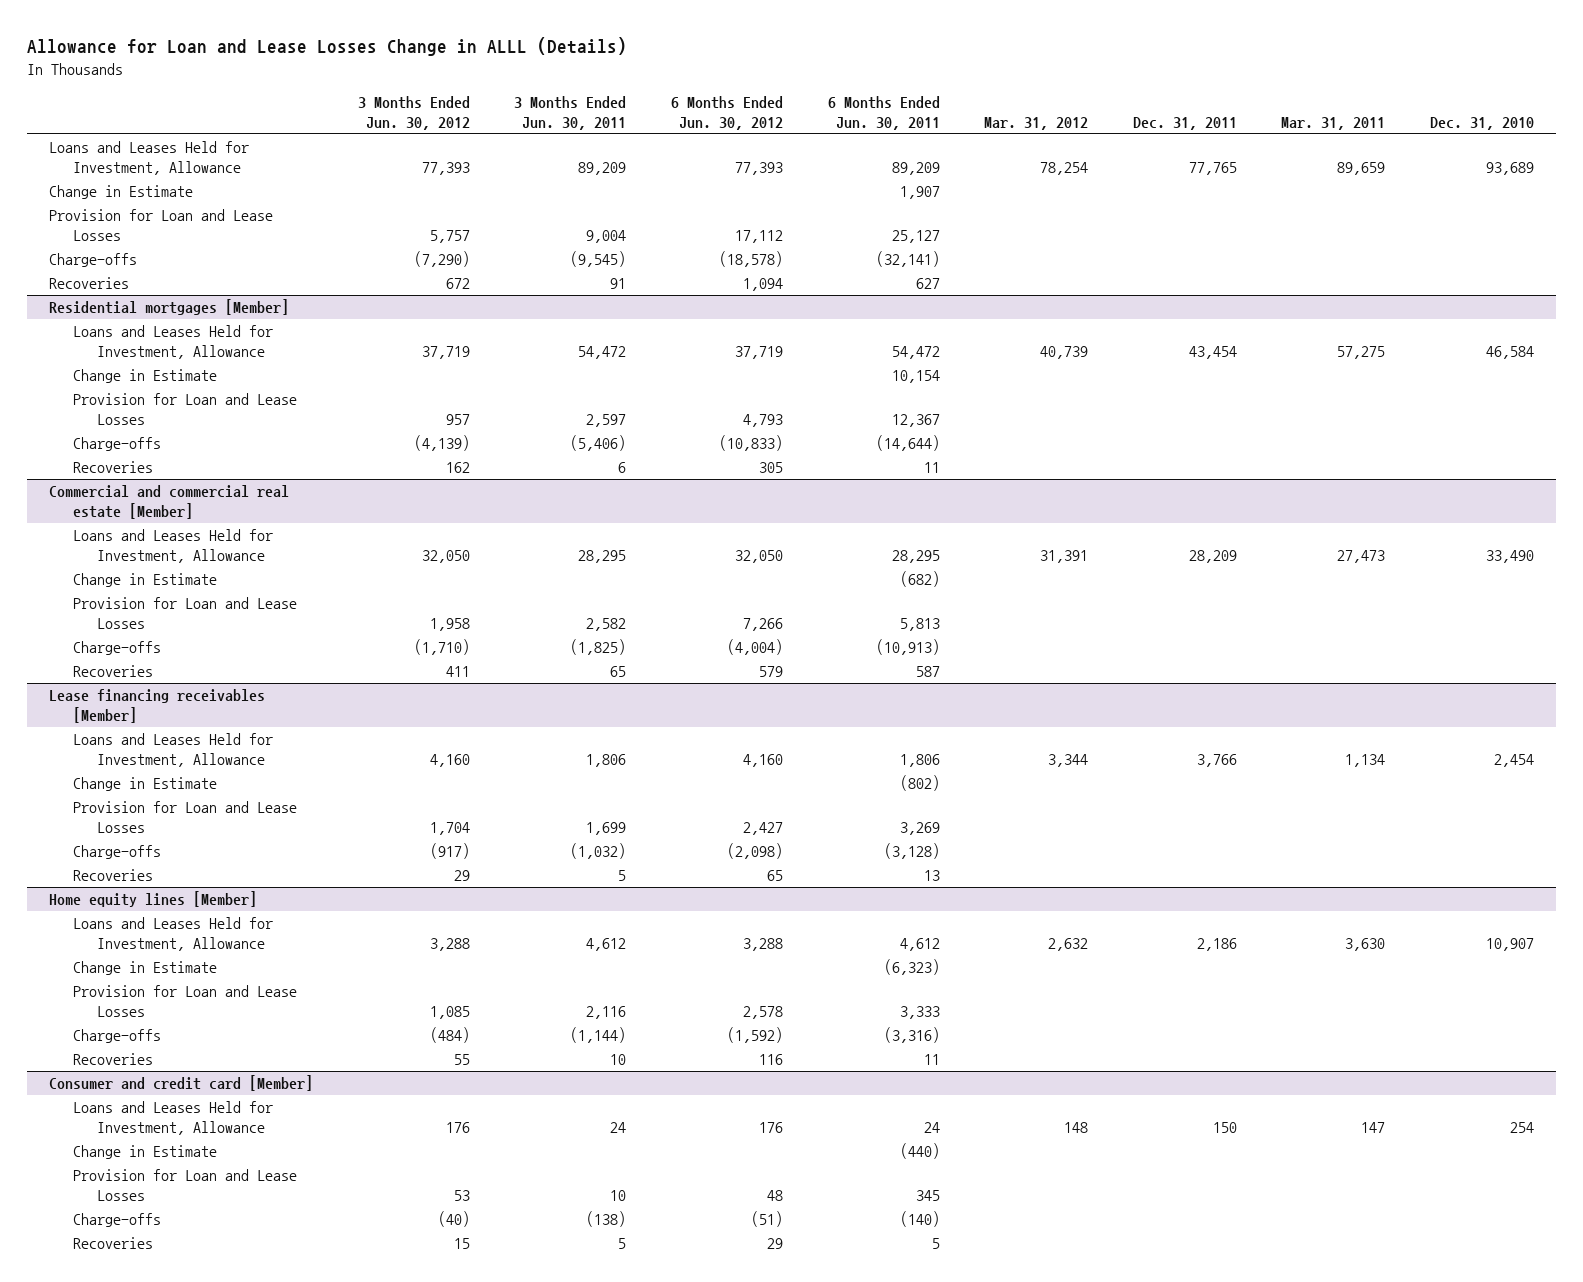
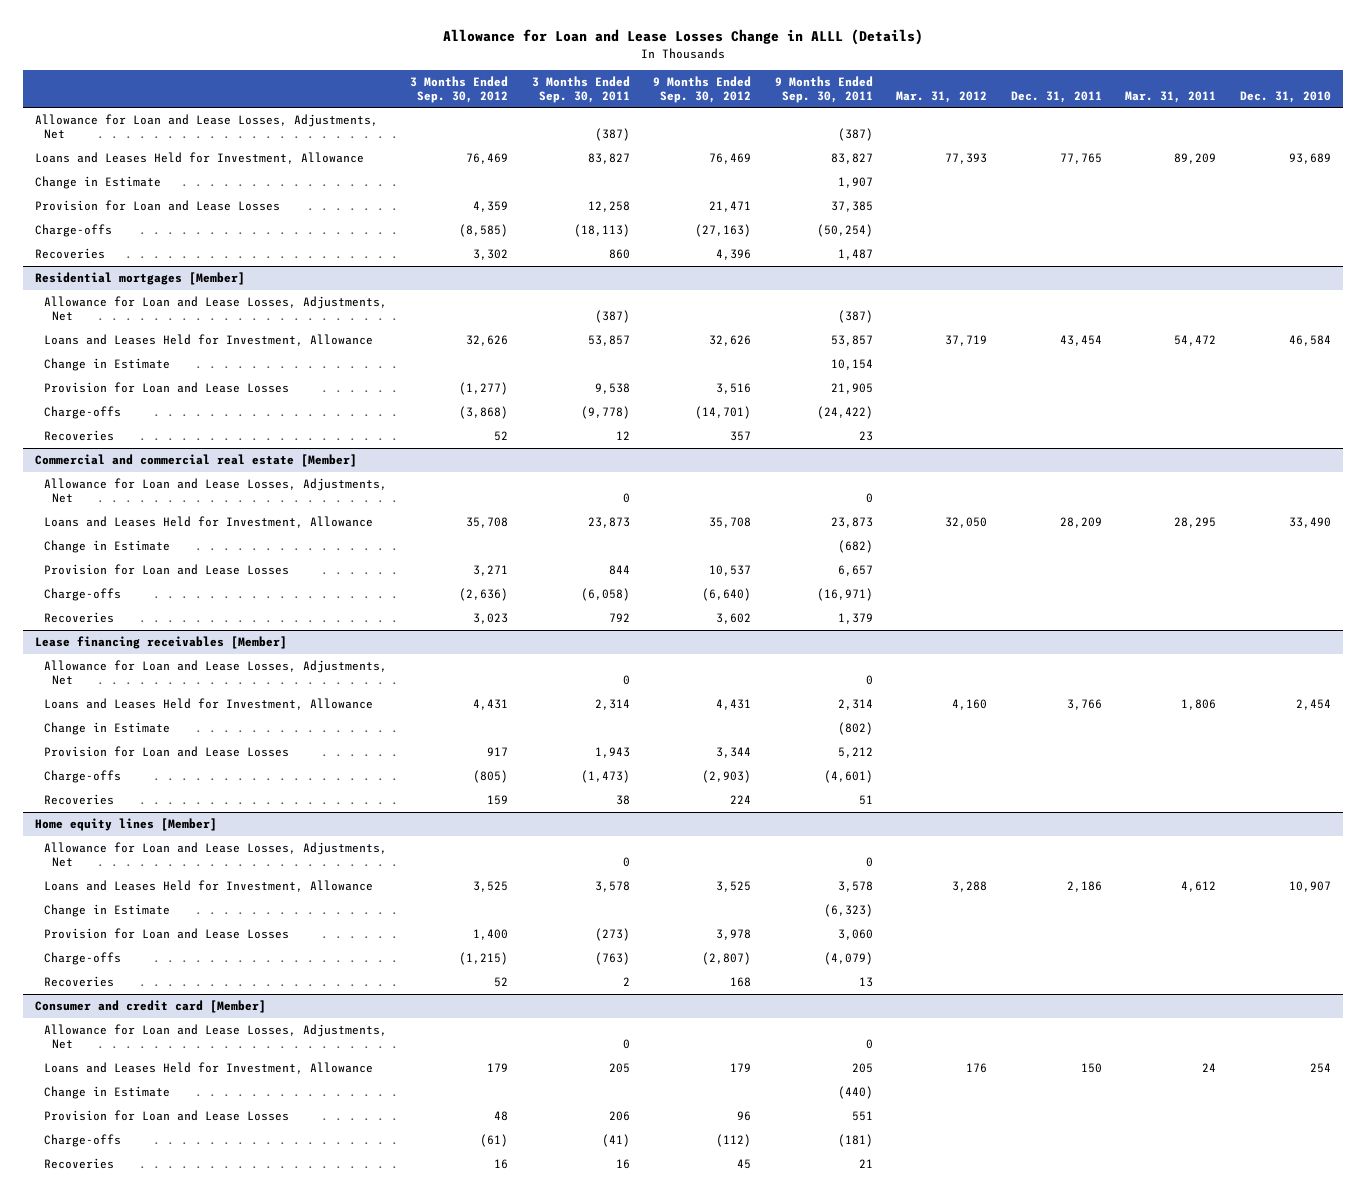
[357,96,470,131] 3 Months Ended Jun. 30, 2012 -> none
[514,96,627,131] 3 Months Ended Jun. 30, 2011 -> none
[671,96,784,131] 6 Months Ended Jun. 30, 2012 -> none
[827,96,940,131] 6 Months Ended Jun. 30, 2011 -> none
none -> [410,75,509,103] 3 Months Ended Sep. 30, 2012
none -> [531,75,630,103] 3 Months Ended Sep. 30, 2011
none -> [653,75,752,103] 9 Months Ended Sep. 30, 2012
none -> [774,75,873,103] 9 Months Ended Sep. 30, 2011
none -> [34,113,378,139] Allowance for Loan and Lease Losses, Adjustments, Net
[1040,162,1089,176] 78,254 -> [945,152,988,164] 77,393
[1337,162,1386,176] 89,659 -> [1174,152,1217,164] 89,209
none -> [43,295,387,321] Allowance for Loan and Lease Losses, Adjustments, Net
[1040,346,1089,360] 40,739 -> [945,334,988,346] 37,719
[1337,346,1386,360] 57,275 -> [1174,334,1217,346] 54,472
none -> [43,477,387,503] Allowance for Loan and Lease Losses, Adjustments, Net
[1040,550,1089,564] 31,391 -> [945,516,988,528] 32,050
[1337,550,1386,564] 27,473 -> [1174,516,1217,528] 28,295
none -> [43,659,387,685] Allowance for Loan and Lease Losses, Adjustments, Net
[1048,754,1089,768] 3,344 -> [952,698,988,710] 4,160
[1345,754,1386,768] 1,134 -> [1181,698,1217,710] 1,806
none -> [43,841,387,867] Allowance for Loan and Lease Losses, Adjustments, Net
[1048,938,1089,952] 2,632 -> [952,880,988,892] 3,288
[1345,938,1386,952] 3,630 -> [1181,880,1217,892] 4,612
none -> [43,1023,387,1049] Allowance for Loan and Lease Losses, Adjustments, Net
[1064,1122,1089,1134] 148 -> [966,1062,988,1073] 176
[1361,1122,1386,1134] 147 -> [1202,1062,1217,1072] 24

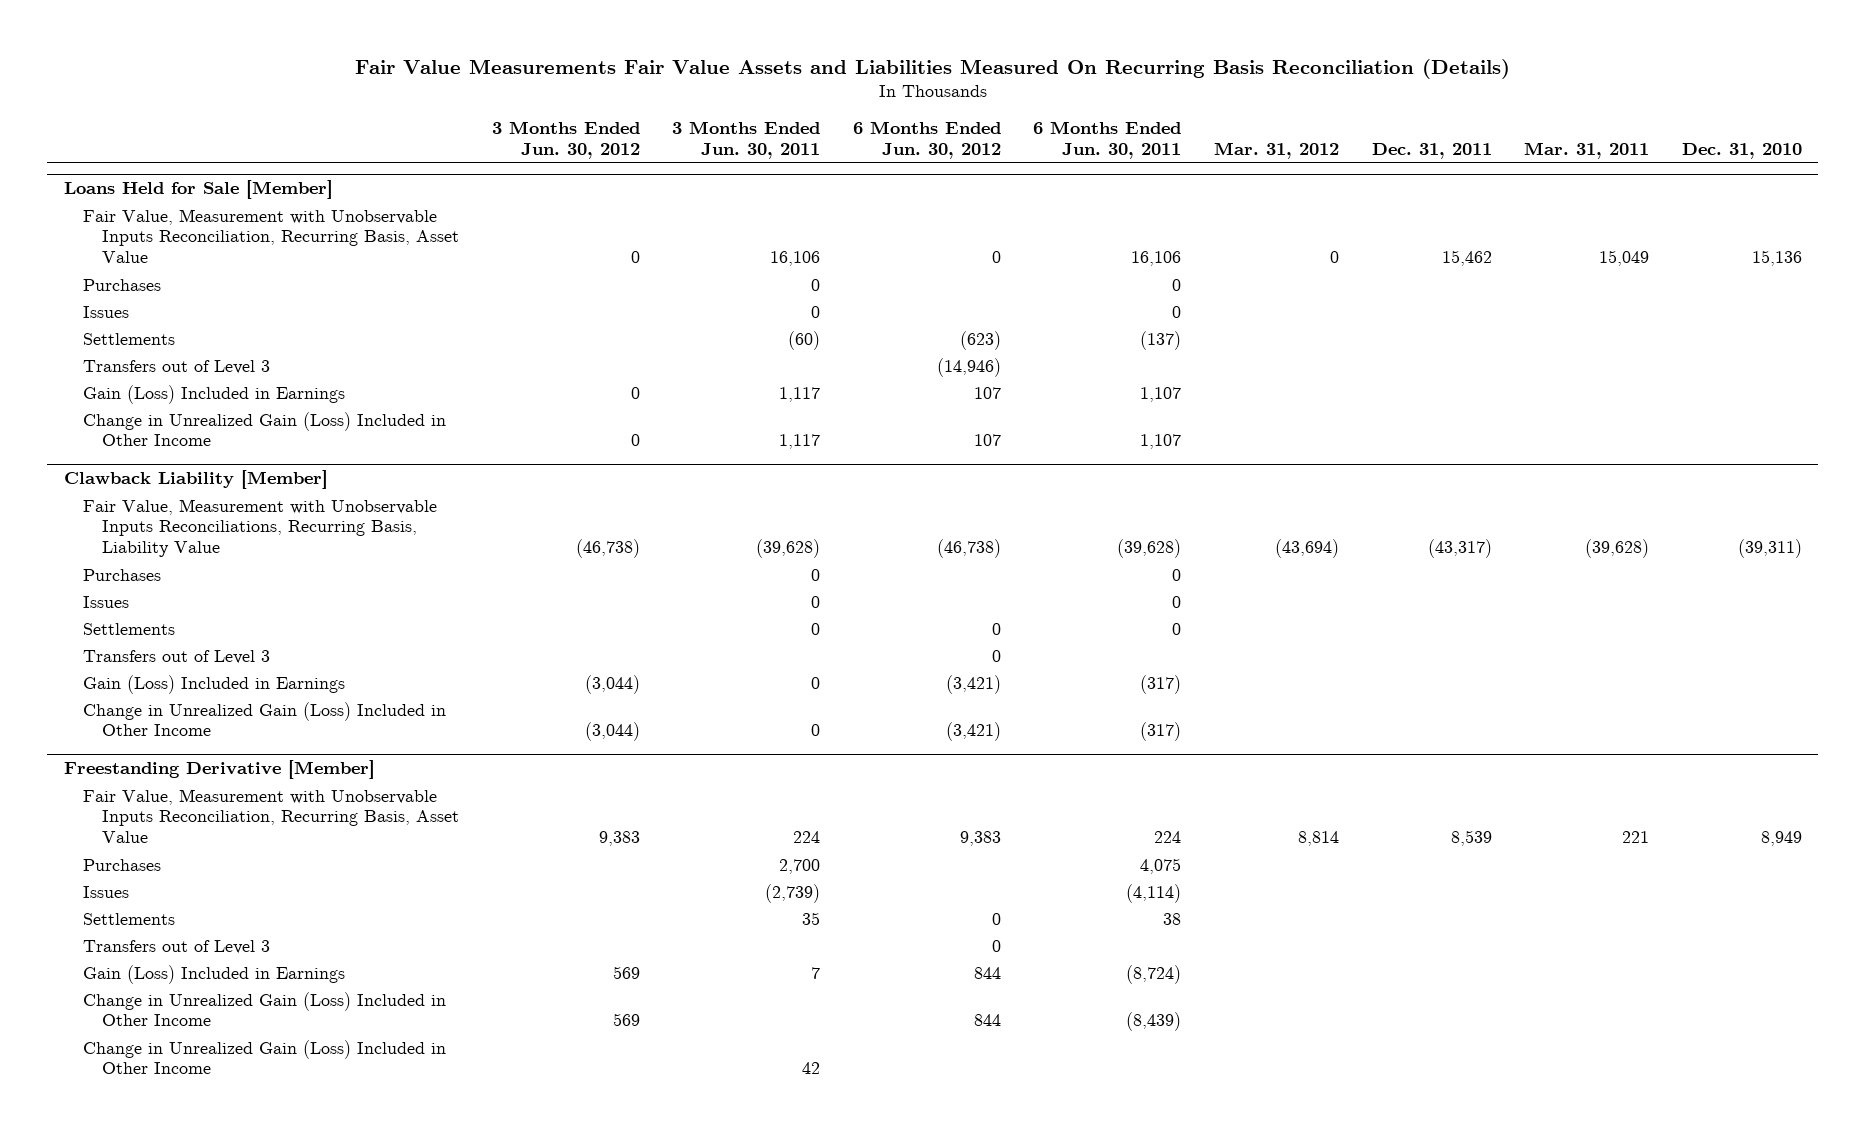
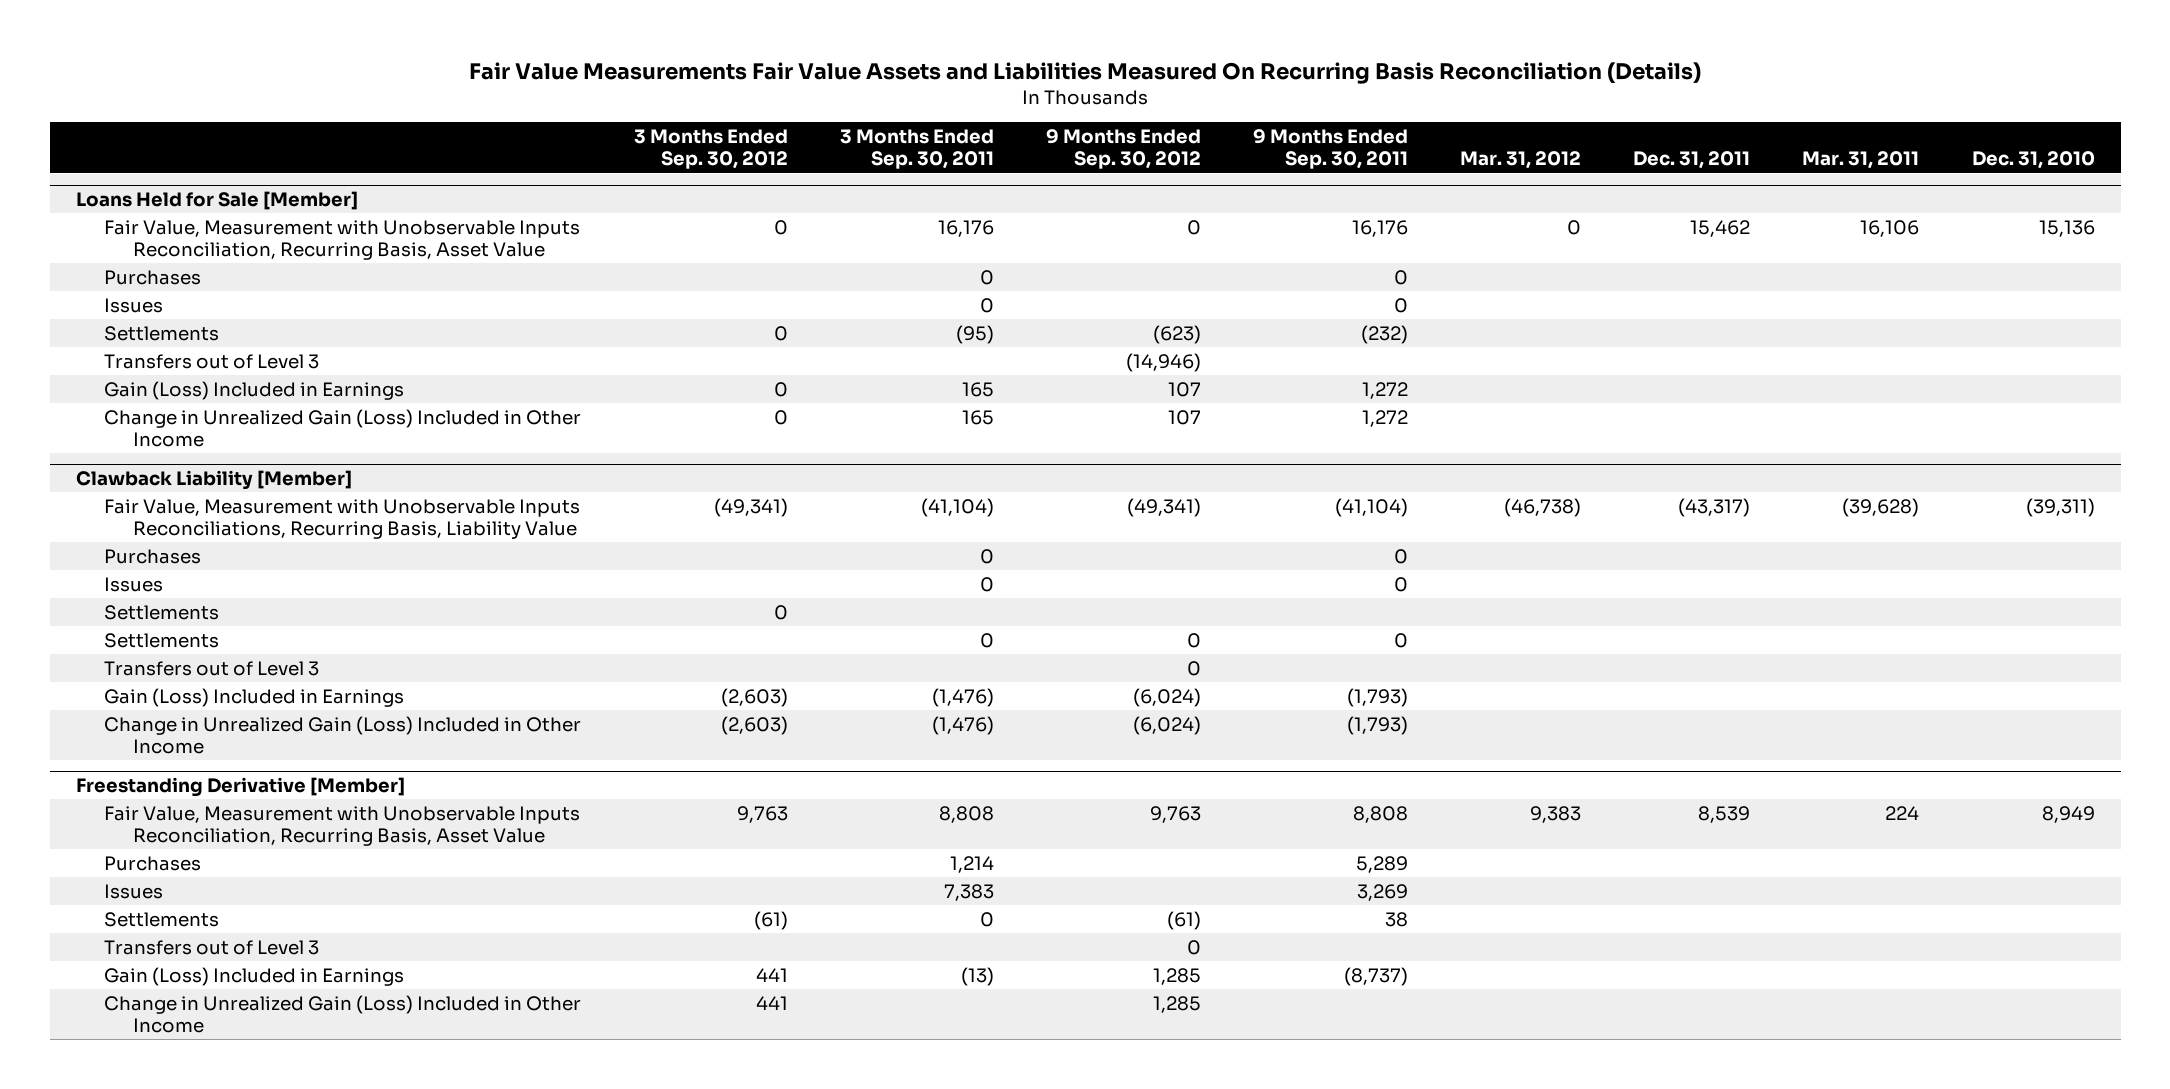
[491,121,640,159] 3 Months Ended Jun. 30, 2012 -> none
[672,121,821,159] 3 Months Ended Jun. 30, 2011 -> none
[852,121,1001,159] 6 Months Ended Jun. 30, 2012 -> none
[1033,121,1182,159] 6 Months Ended Jun. 30, 2011 -> none
none -> [633,129,788,170] 3 Months Ended Sep. 30, 2012
none -> [839,129,994,170] 3 Months Ended Sep. 30, 2011
none -> [1045,129,1201,170] 9 Months Ended Sep. 30, 2012
none -> [1253,129,1409,170] 9 Months Ended Sep. 30, 2011
[1599,249,1650,266] 15,049 -> [1860,219,1920,237] 16,106
[1275,538,1340,558] (43,694) -> [1504,497,1582,517] (46,738)
none -> [104,632,220,648] Settlements
[1298,830,1340,846] 8,814 -> [1530,805,1582,823] 9,383
[1622,830,1650,843] 221 -> [1885,805,1920,820] 224
[82,1039,446,1075] Change in Unrealized Gain (Loss) Included in Other Income -> none

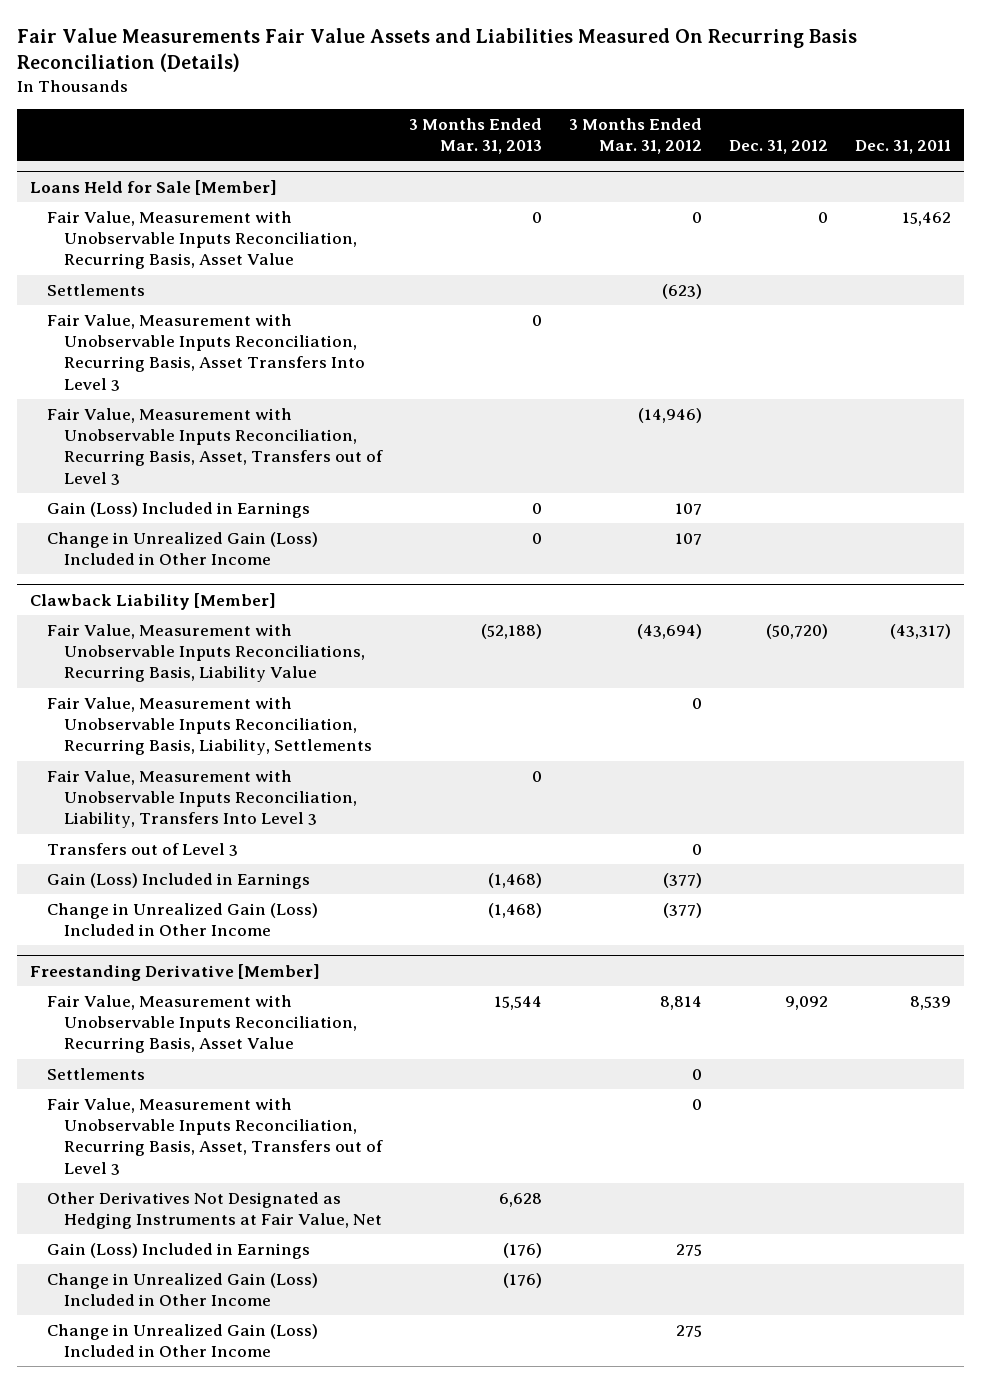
[633,129,788,170] 3 Months Ended Sep. 30, 2012 -> none
[839,129,994,170] 3 Months Ended Sep. 30, 2011 -> none
[1045,129,1201,170] 9 Months Ended Sep. 30, 2012 -> none
[1253,129,1409,170] 9 Months Ended Sep. 30, 2011 -> none
[1460,151,1582,170] Mar. 31, 2012 -> none
[1802,151,1920,170] Mar. 31, 2011 -> none
[1971,151,2095,170] Dec. 31, 2010 -> none
none -> [408,117,542,154] 3 Months Ended Mar. 31, 2013
none -> [568,117,702,154] 3 Months Ended Mar. 31, 2012
none -> [728,139,828,154] Dec. 31, 2012
[104,269,202,285] Purchases -> none
[104,297,164,313] Issues -> none
none -> [46,313,365,391] Fair Value, Measurement with Unobservable Inputs Reconciliation, Recurring Basis, Asset Transfers Into Level 3
[104,353,320,369] Transfers out of Level 3 -> [46,407,383,485] Fair Value, Measurement with Unobservable Inputs Reconciliation, Recurring Basis, Asset, Transfers out of Level 3
[104,548,202,564] Purchases -> none
[104,576,164,592] Issues -> none
[104,604,220,620] Settlements -> none
[104,632,220,648] Settlements -> [46,696,372,756] Fair Value, Measurement with Unobservable Inputs Reconciliation, Recurring Basis, Liability, Settlements
none -> [46,769,357,829] Fair Value, Measurement with Unobservable Inputs Reconciliation, Liability, Transfers Into Level 3
[104,855,202,871] Purchases -> none
[104,883,164,899] Issues -> none
[104,939,320,955] Transfers out of Level 3 -> [46,1097,383,1175] Fair Value, Measurement with Unobservable Inputs Reconciliation, Recurring Basis, Asset, Transfers out of Level 3
none -> [46,1191,382,1230] Other Derivatives Not Designated as Hedging Instruments at Fair Value, Net
none -> [46,1323,318,1358] Change in Unrealized Gain (Loss) Included in Other Income

